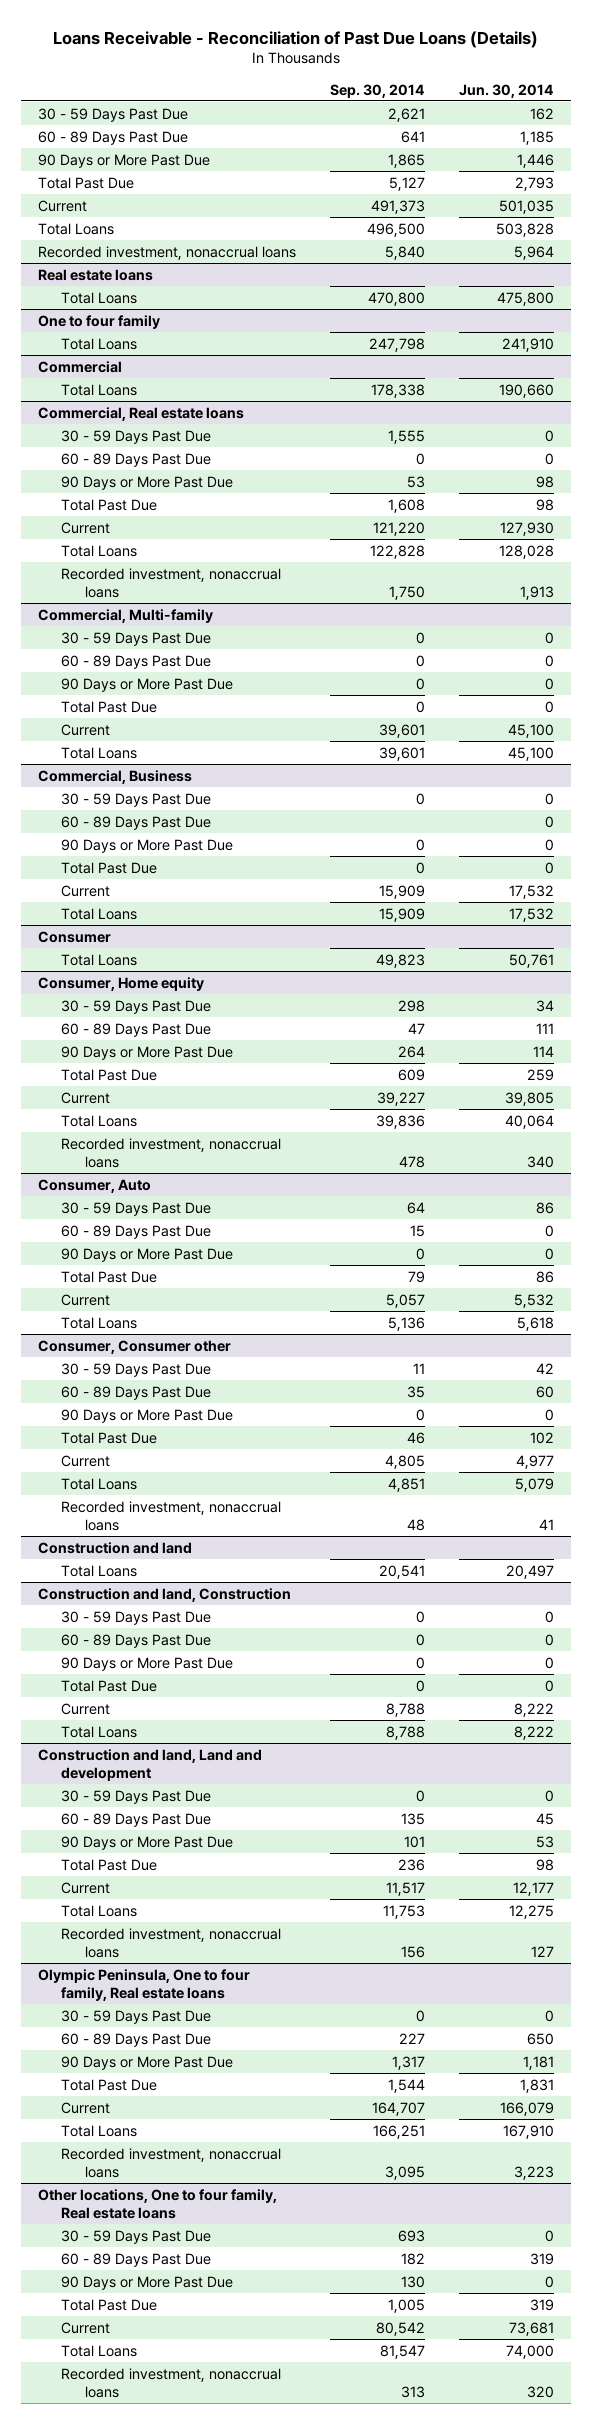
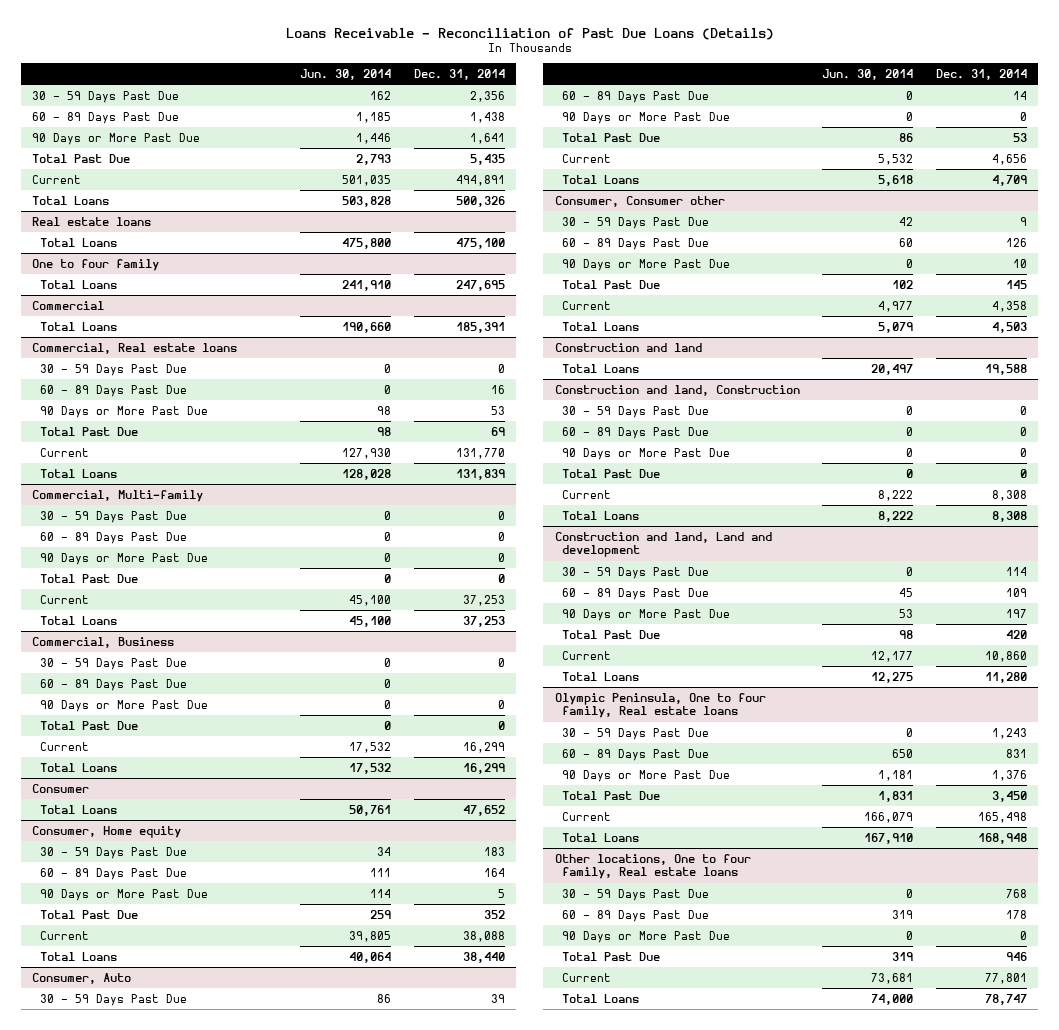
[329,83,425,98] Sep. 30, 2014 -> none
none -> [413,68,505,80] Dec. 31, 2014
[37,245,296,260] Recorded investment, nonaccrual loans -> none
[61,567,282,599] Recorded investment, nonaccrual loans -> none
[61,1137,282,1169] Recorded investment, nonaccrual loans -> none
[61,1500,282,1532] Recorded investment, nonaccrual loans -> none
[61,1927,282,1959] Recorded investment, nonaccrual loans -> none
[61,2147,282,2179] Recorded investment, nonaccrual loans -> none
[61,2367,282,2399] Recorded investment, nonaccrual loans -> none

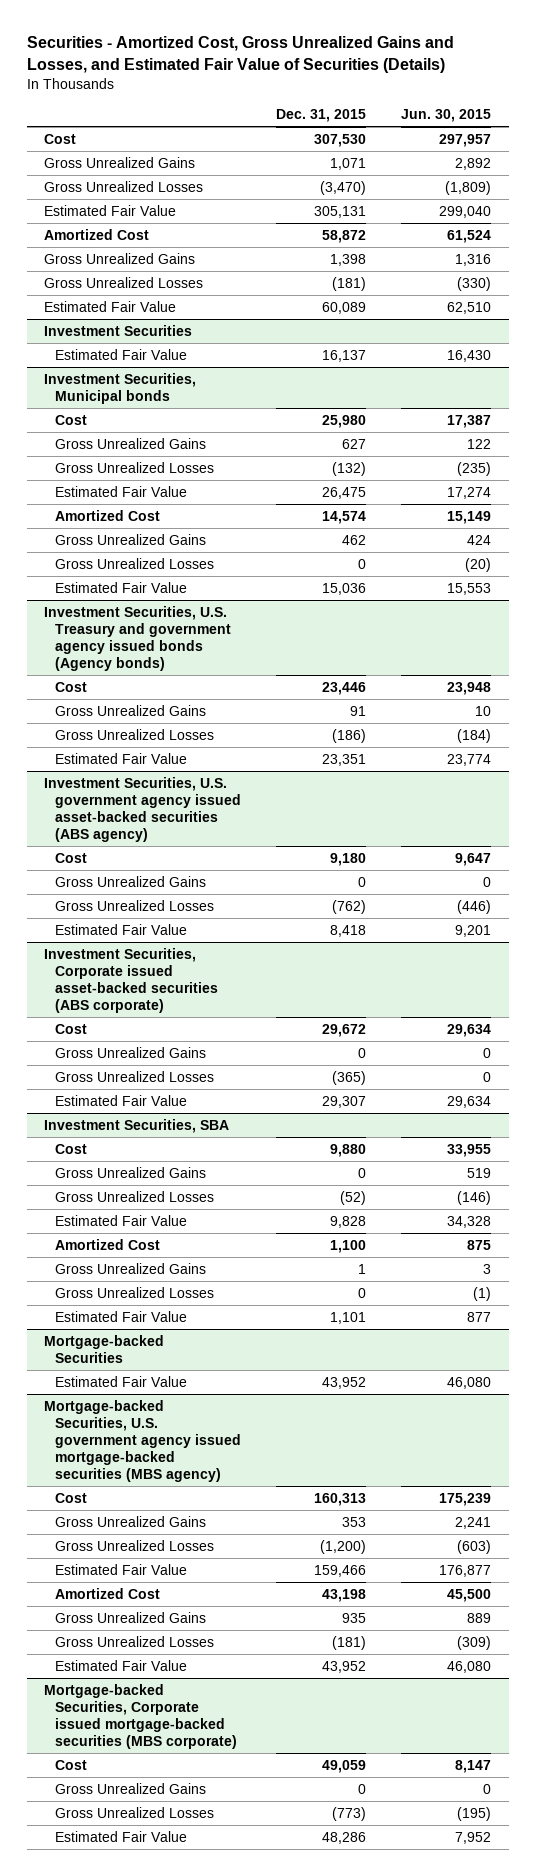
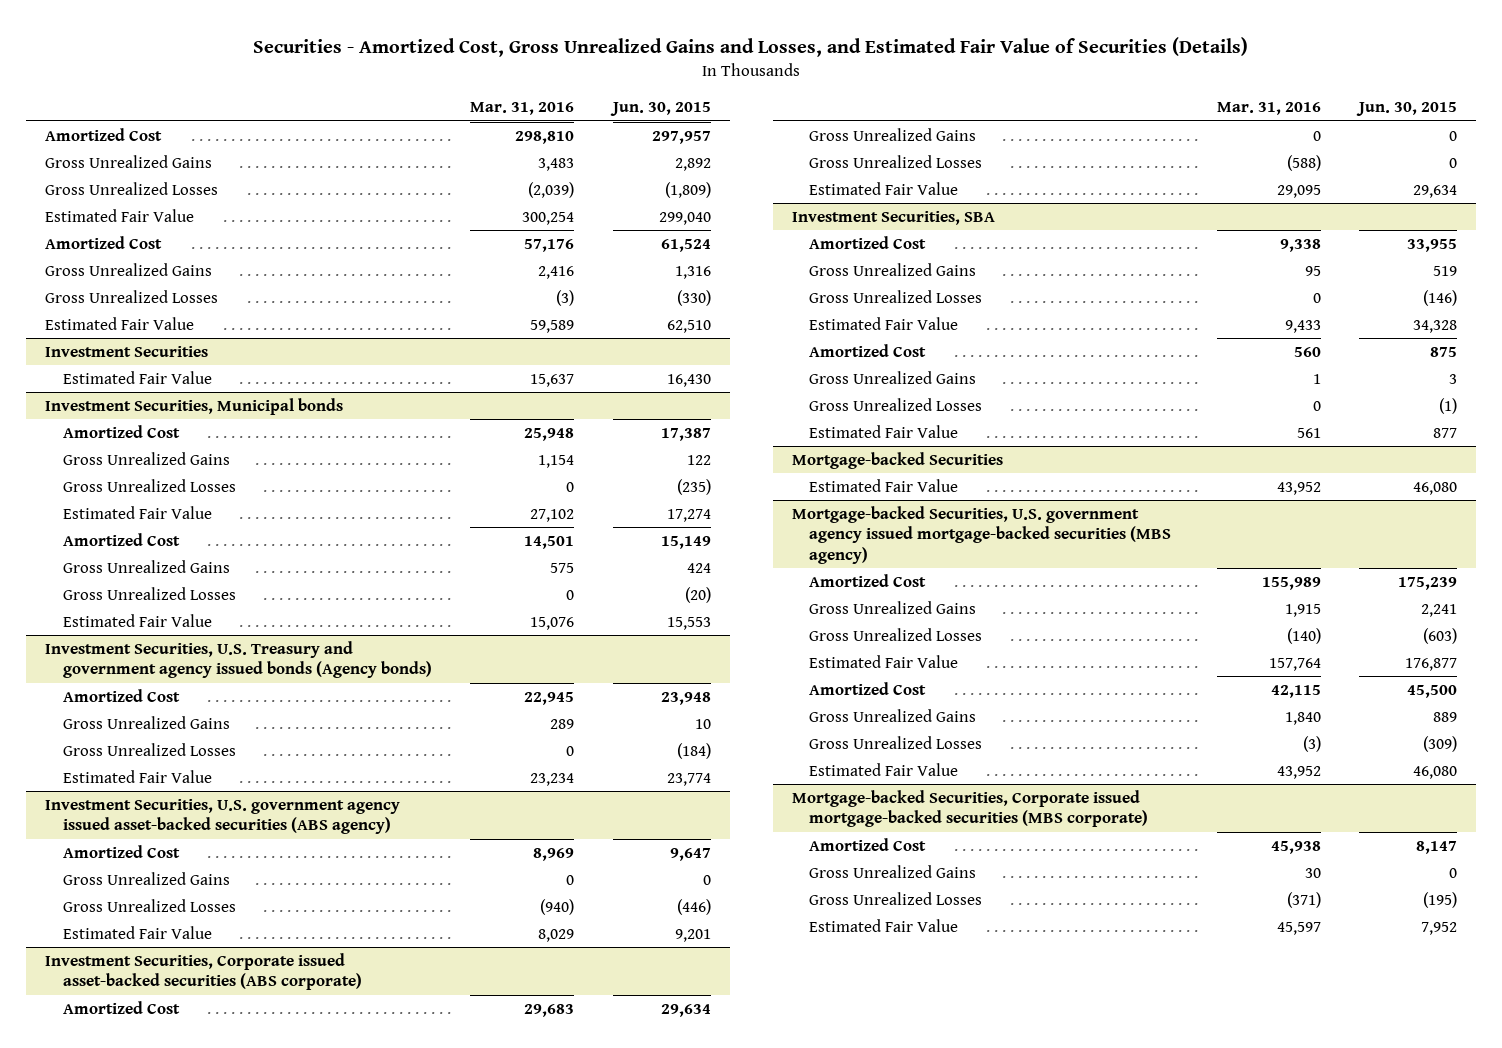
[275,109,366,123] Dec. 31, 2015 -> none
none -> [470,102,575,116] Mar. 31, 2016
[44,133,77,144] Cost -> [45,127,163,141] Amortized Cost
[54,414,87,425] Cost -> [63,424,181,438] Amortized Cost
[54,681,87,692] Cost -> [63,688,181,702] Amortized Cost
[54,852,87,863] Cost -> [63,844,181,858] Amortized Cost
[54,1023,87,1034] Cost -> [63,1000,181,1014] Amortized Cost
[54,1143,87,1154] Cost -> [809,235,927,249] Amortized Cost
[54,1492,87,1503] Cost -> [809,573,927,587] Amortized Cost
[54,1759,87,1770] Cost -> [809,837,927,851] Amortized Cost

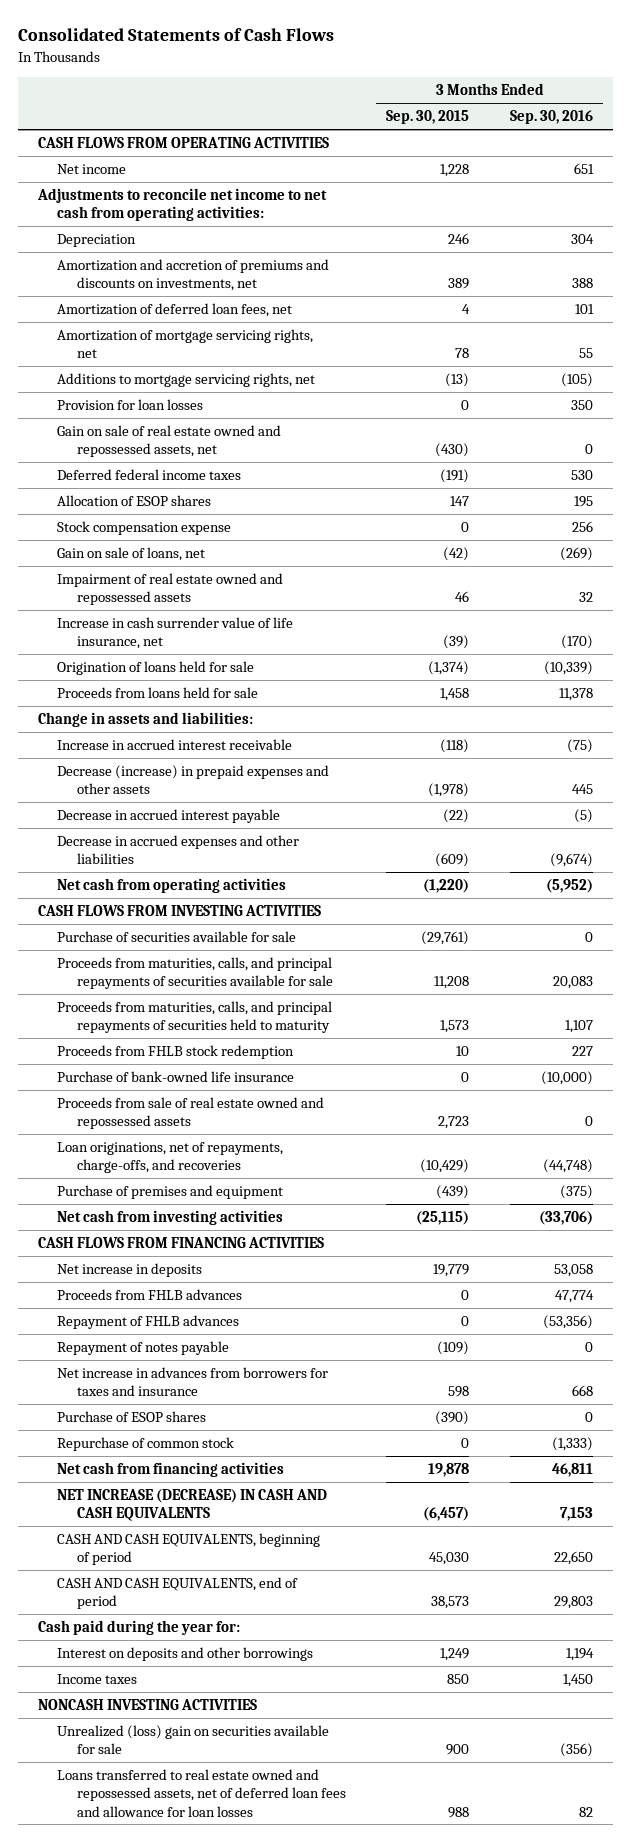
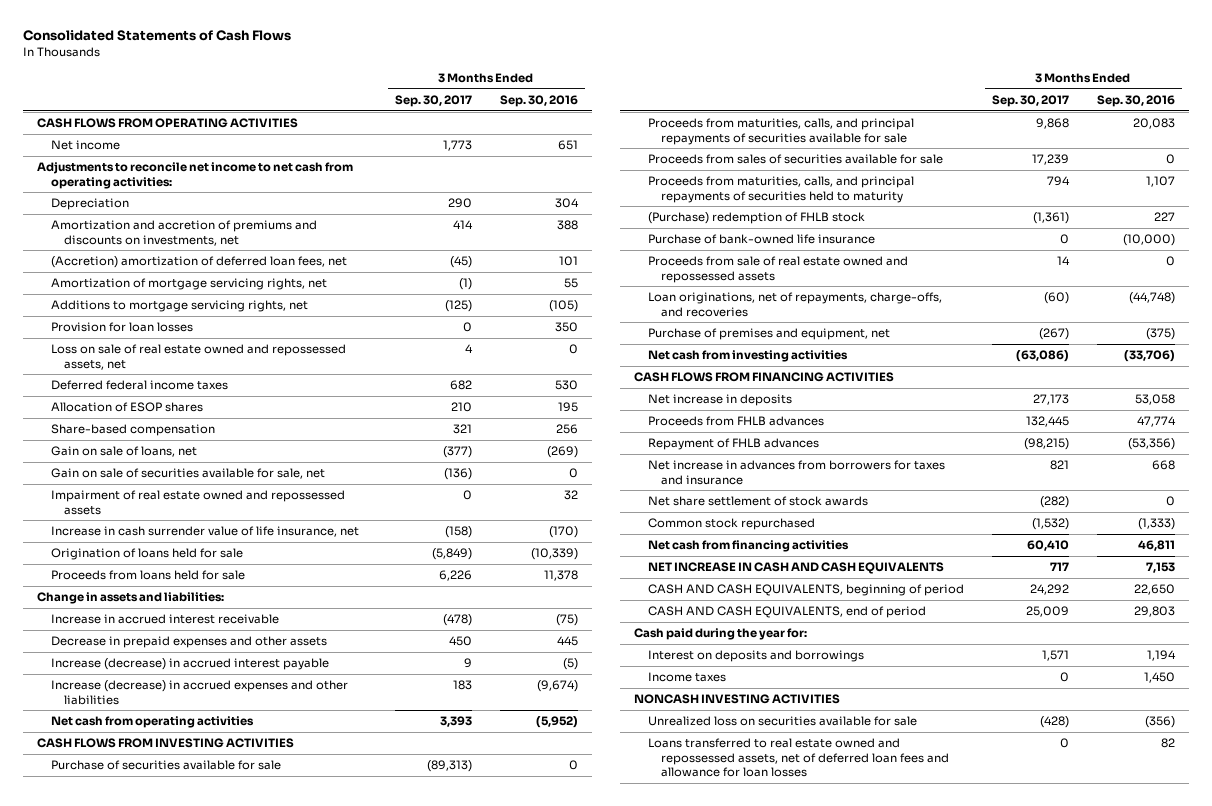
[386,110,470,125] Sep. 30, 2015 -> none
none -> [394,94,472,107] Sep. 30, 2017
[57,303,293,318] Amortization of deferred loan fees, net -> [50,256,347,269] (Accretion) amortization of deferred loan fees, net
[57,425,282,458] Gain on sale of real estate owned and repossessed assets, net -> [50,344,346,370] Loss on sale of real estate owned and repossessed assets, net
[57,521,232,536] Stock compensation expense -> [50,424,215,437] Share-based compensation
none -> [50,468,325,480] Gain on sale of securities available for sale, net
[57,765,330,795] Decrease (increase) in prepaid expenses and other assets -> [50,636,327,649] Decrease in prepaid expenses and other assets
[57,809,281,824] Decrease in accrued interest payable -> [50,658,329,671] Increase (decrease) in accrued interest payable
[57,835,300,865] Decrease in accrued expenses and other liabilities -> [50,680,348,705] Increase (decrease) in accrued expenses and other liabilities
none -> [647,154,943,165] Proceeds from sales of securities available for sale
[57,1045,295,1060] Proceeds from FHLB stock redemption -> [647,212,865,225] (Purchase) redemption of FHLB stock
[57,1185,284,1200] Purchase of premises and equipment -> [647,328,890,341] Purchase of premises and equipment, net
[57,1341,230,1356] Repayment of notes payable -> none
[57,1411,207,1423] Purchase of ESOP shares -> [647,496,868,507] Net share settlement of stock awards
[57,1437,235,1452] Repurchase of common stock -> [647,518,815,531] Common stock repurchased
[57,1489,328,1522] NET INCREASE (DECREASE) IN CASH AND CASH EQUIVALENTS -> [647,562,944,575] NET INCREASE IN CASH AND CASH EQUIVALENTS
[57,1647,314,1662] Interest on deposits and other borrowings -> [647,650,864,663] Interest on deposits and borrowings
[57,1725,330,1755] Unrealized (loss) gain on securities available for sale -> [647,716,917,727] Unrealized loss on securities available for sale

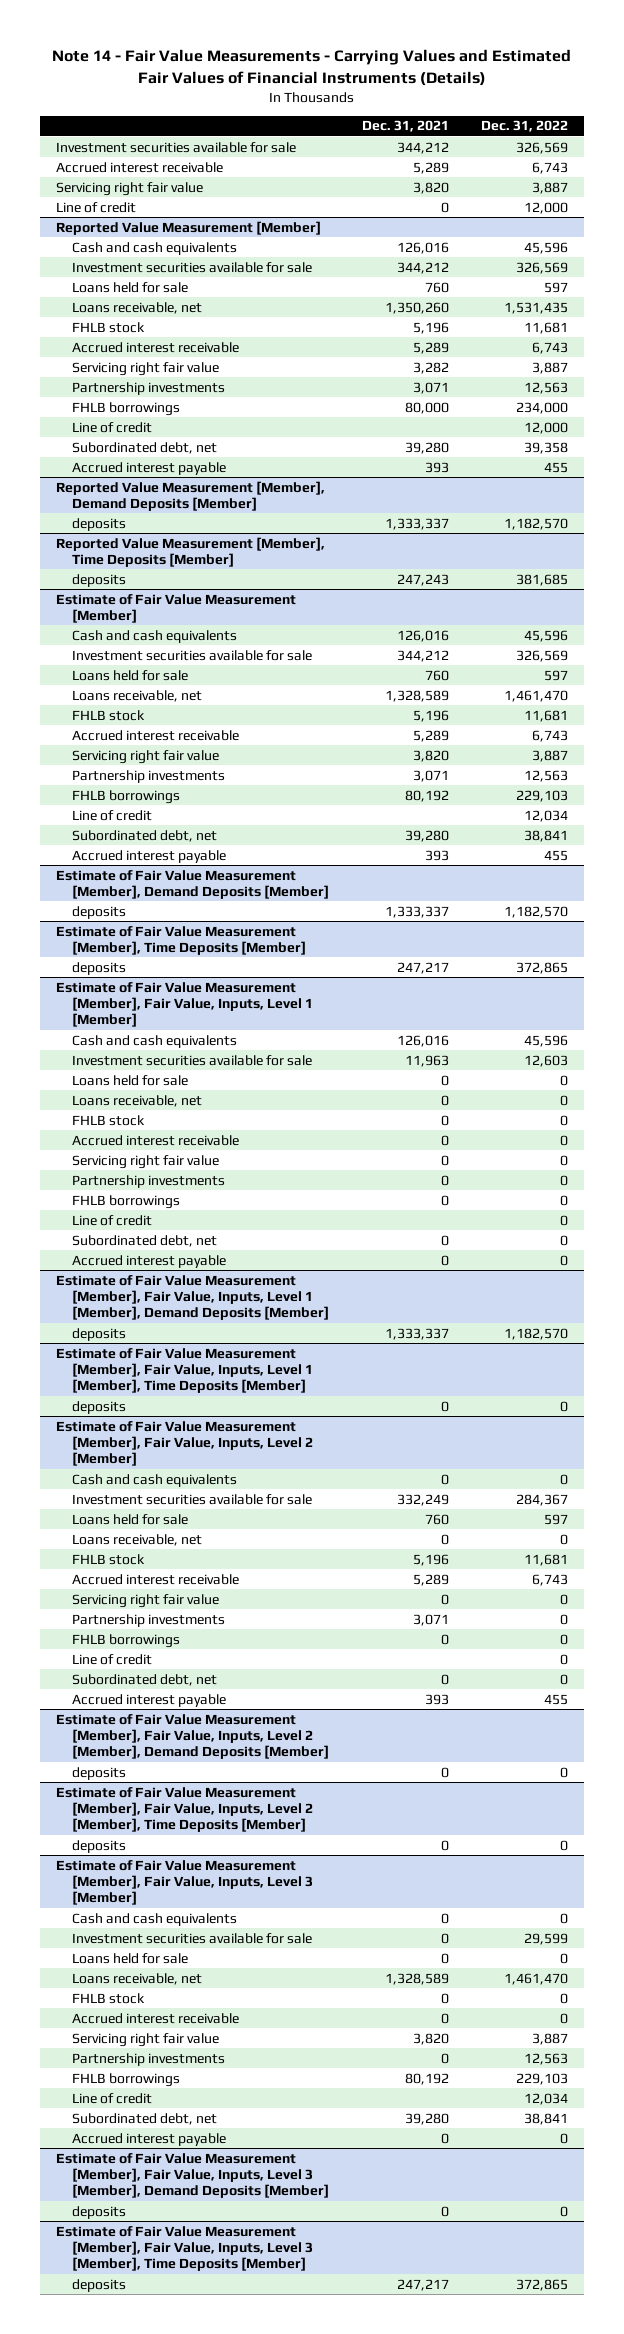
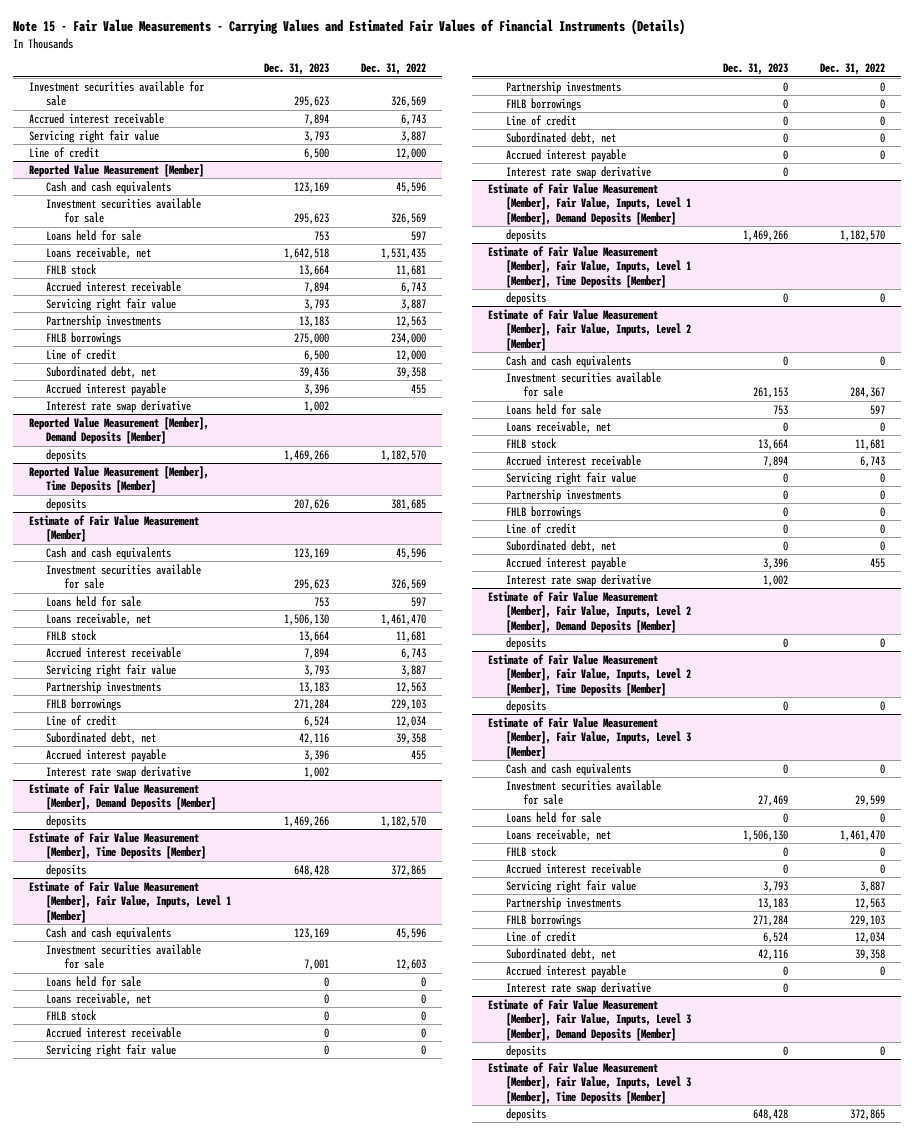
[51,49,571,86] Note 14 - Fair Value Measurements - Carrying Values and Estimated Fair Values of Financial Instruments (Details) -> [12,19,685,36] Note 15 - Fair Value Measurements - Carrying Values and Estimated Fair Values of Financial Instruments (Details)
[361,120,449,133] Dec. 31, 2021 -> none
none -> [263,63,329,76] Dec. 31, 2023
none -> [46,399,192,413] Interest rate swap derivative
[523,829,568,842] 38,841 -> [395,732,426,744] 39,358
none -> [46,765,192,779] Interest rate swap derivative
none -> [505,165,651,179] Interest rate swap derivative
none -> [505,573,651,587] Interest rate swap derivative
[523,2112,568,2125] 38,841 -> [855,948,886,960] 39,358
none -> [505,981,651,995] Interest rate swap derivative

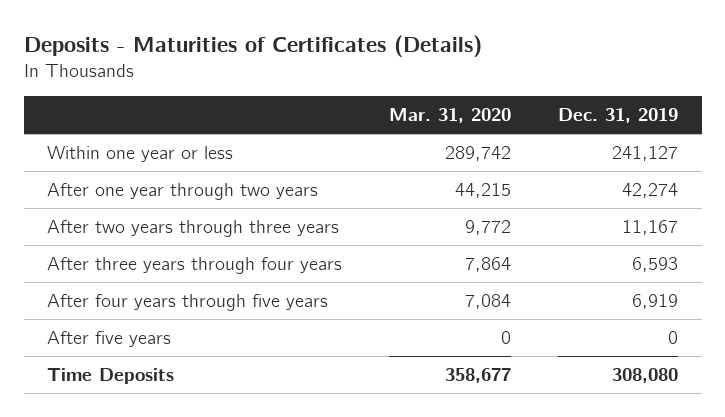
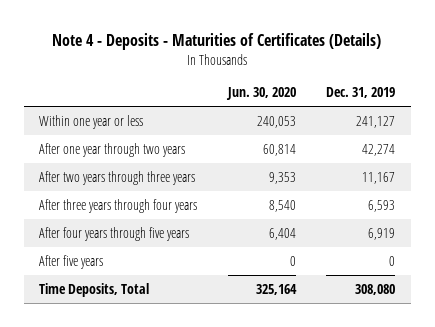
[23,35,482,58] Deposits - Maturities of Certificates (Details) -> [52,32,382,50] Note 4 - Deposits - Maturities of Certificates (Details)
[389,107,512,123] Mar. 31, 2020 -> none
none -> [225,87,296,101] Jun. 30, 2020
[47,368,175,385] Time Deposits -> [39,282,150,297] Time Deposits, Total

